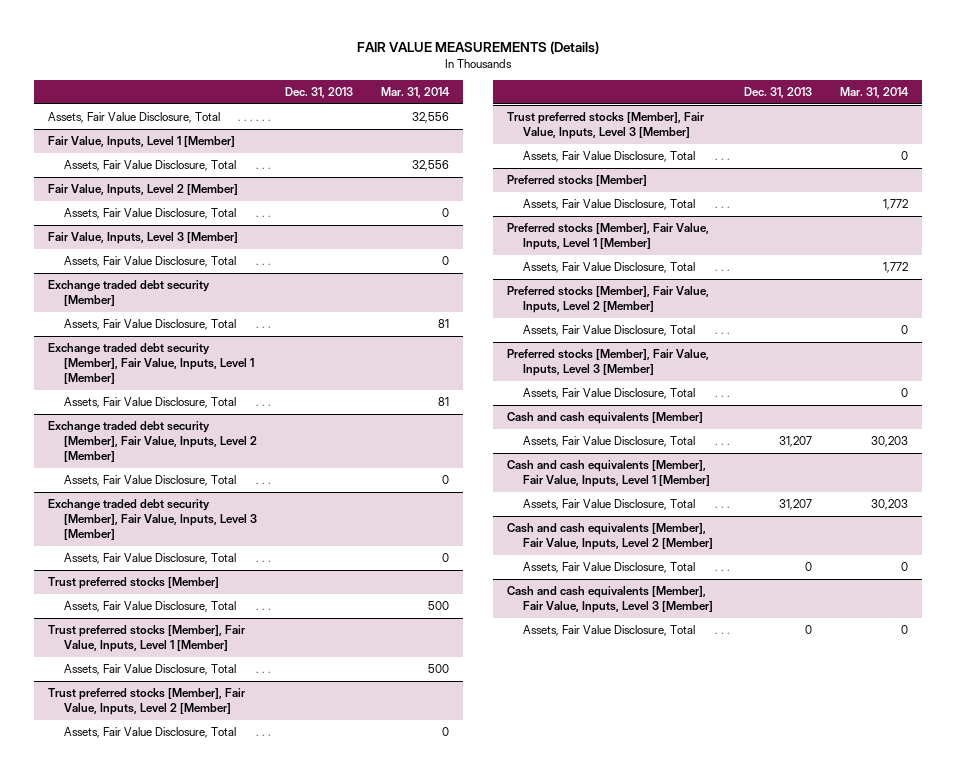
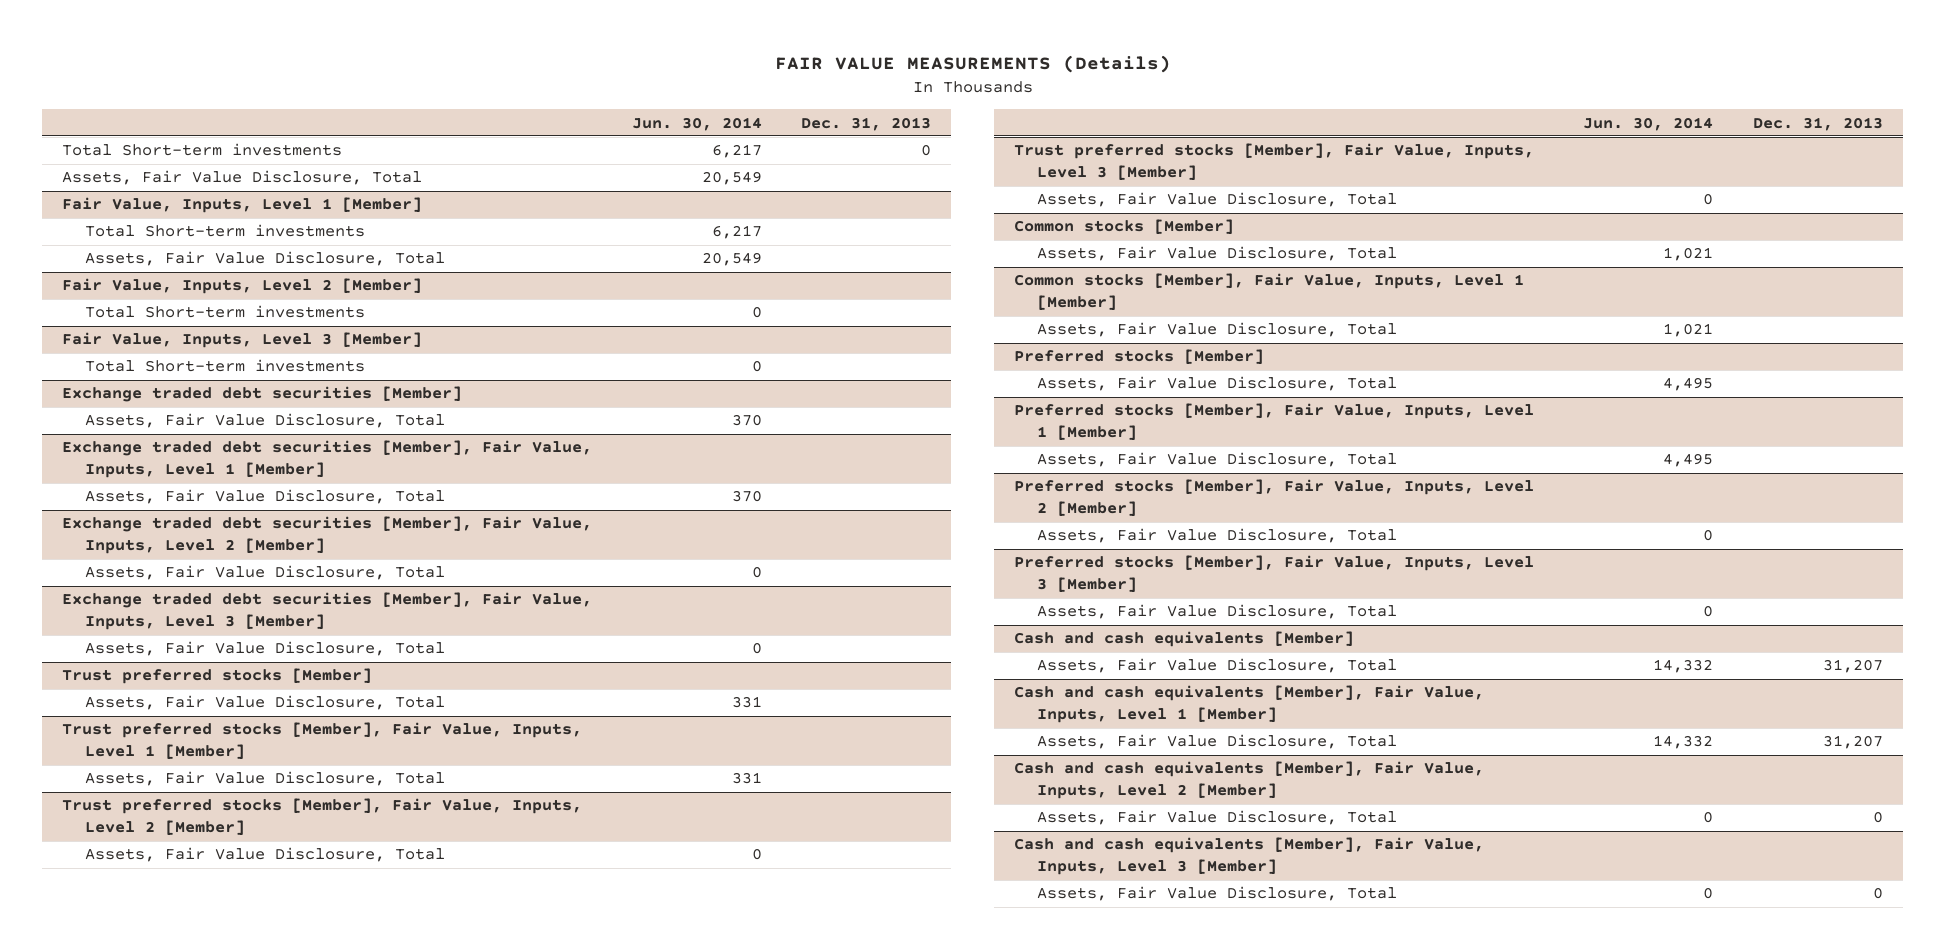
[381,86,451,98] Mar. 31, 2014 -> none
none -> [631,116,762,131] Jun. 30, 2014
none -> [62,143,343,157] Total Short-term investments
none -> [84,224,365,238] Total Short-term investments
[64,208,237,220] Assets, Fair Value Disclosure, Total -> none
none -> [84,305,365,319] Total Short-term investments
[64,256,237,268] Assets, Fair Value Disclosure, Total -> none
none -> [84,359,365,373] Total Short-term investments
[47,280,210,307] Exchange traded debt security [Member] -> [62,386,463,403] Exchange traded debt securities [Member]
[47,343,255,385] Exchange traded debt security [Member], Fair Value, Inputs, Level 1 [Member] -> [62,440,593,479] Exchange traded debt securities [Member], Fair Value, Inputs, Level 1 [Member]
[47,421,258,463] Exchange traded debt security [Member], Fair Value, Inputs, Level 2 [Member] -> [62,516,593,555] Exchange traded debt securities [Member], Fair Value, Inputs, Level 2 [Member]
[47,499,258,541] Exchange traded debt security [Member], Fair Value, Inputs, Level 3 [Member] -> [62,592,593,631] Exchange traded debt securities [Member], Fair Value, Inputs, Level 3 [Member]
none -> [1013,219,1234,235] Common stocks [Member]
none -> [1036,246,1397,262] Assets, Fair Value Disclosure, Total
none -> [1013,273,1524,311] Common stocks [Member], Fair Value, Inputs, Level 1 [Member]
none -> [1036,322,1397,338] Assets, Fair Value Disclosure, Total

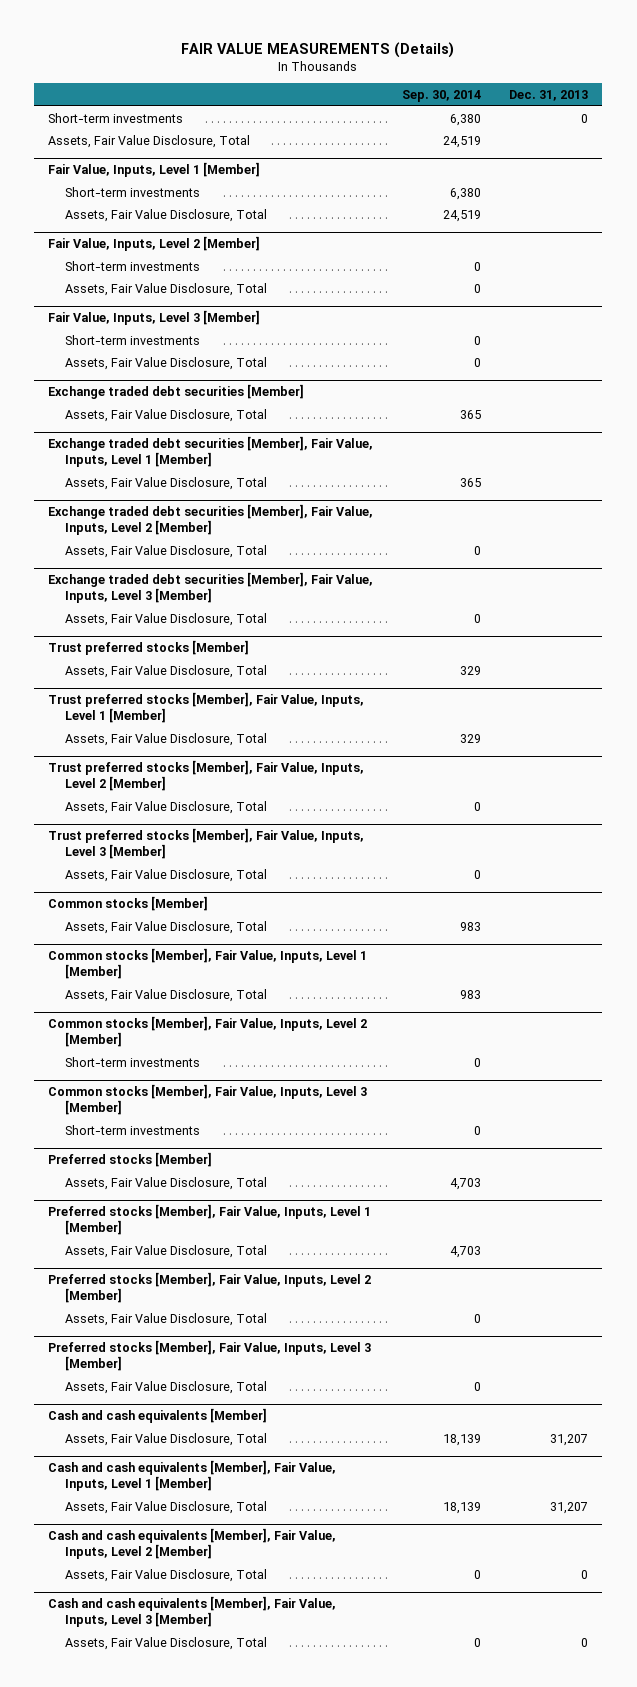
[631,116,762,131] Jun. 30, 2014 -> none
none -> [401,89,481,102] Sep. 30, 2014
[62,143,343,157] Total Short-term investments -> [48,112,184,123] Short-term investments
[84,224,365,238] Total Short-term investments -> [65,186,201,197] Short-term investments
[84,305,365,319] Total Short-term investments -> [65,260,201,271] Short-term investments
none -> [65,282,268,296] Assets, Fair Value Disclosure, Total
[84,359,365,373] Total Short-term investments -> [65,334,201,345] Short-term investments
none -> [65,356,268,370] Assets, Fair Value Disclosure, Total
none -> [48,1016,368,1047] Common stocks [Member], Fair Value, Inputs, Level 2 [Member]
none -> [65,1056,201,1067] Short-term investments
none -> [48,1084,368,1115] Common stocks [Member], Fair Value, Inputs, Level 3 [Member]
none -> [65,1124,201,1135] Short-term investments

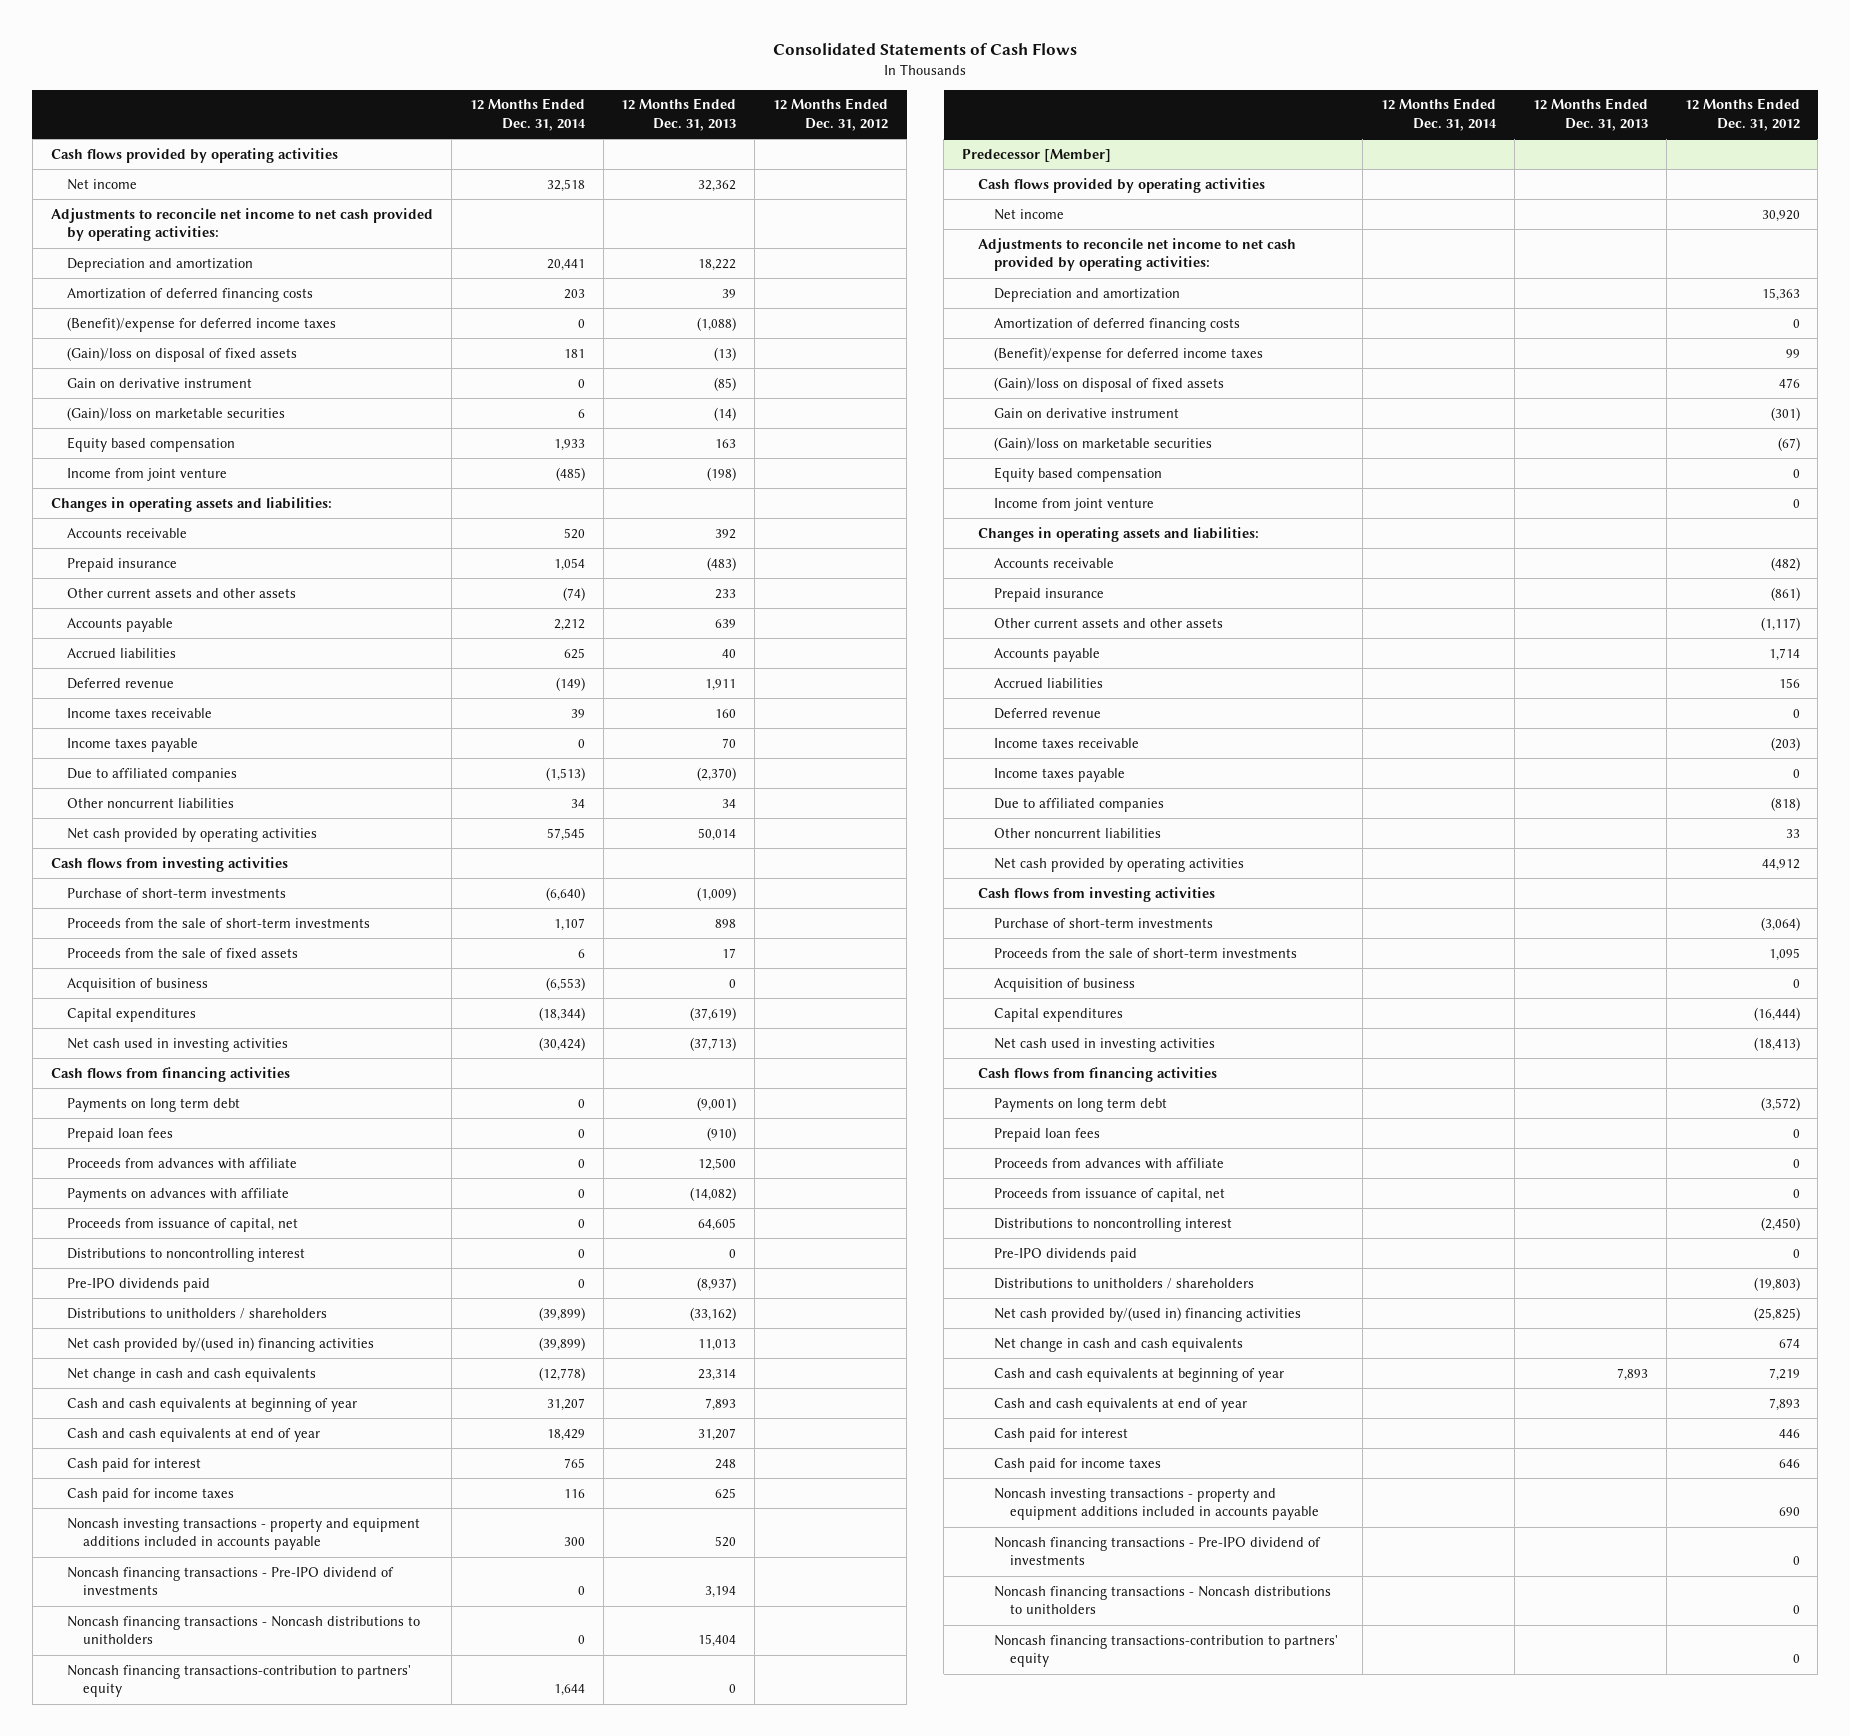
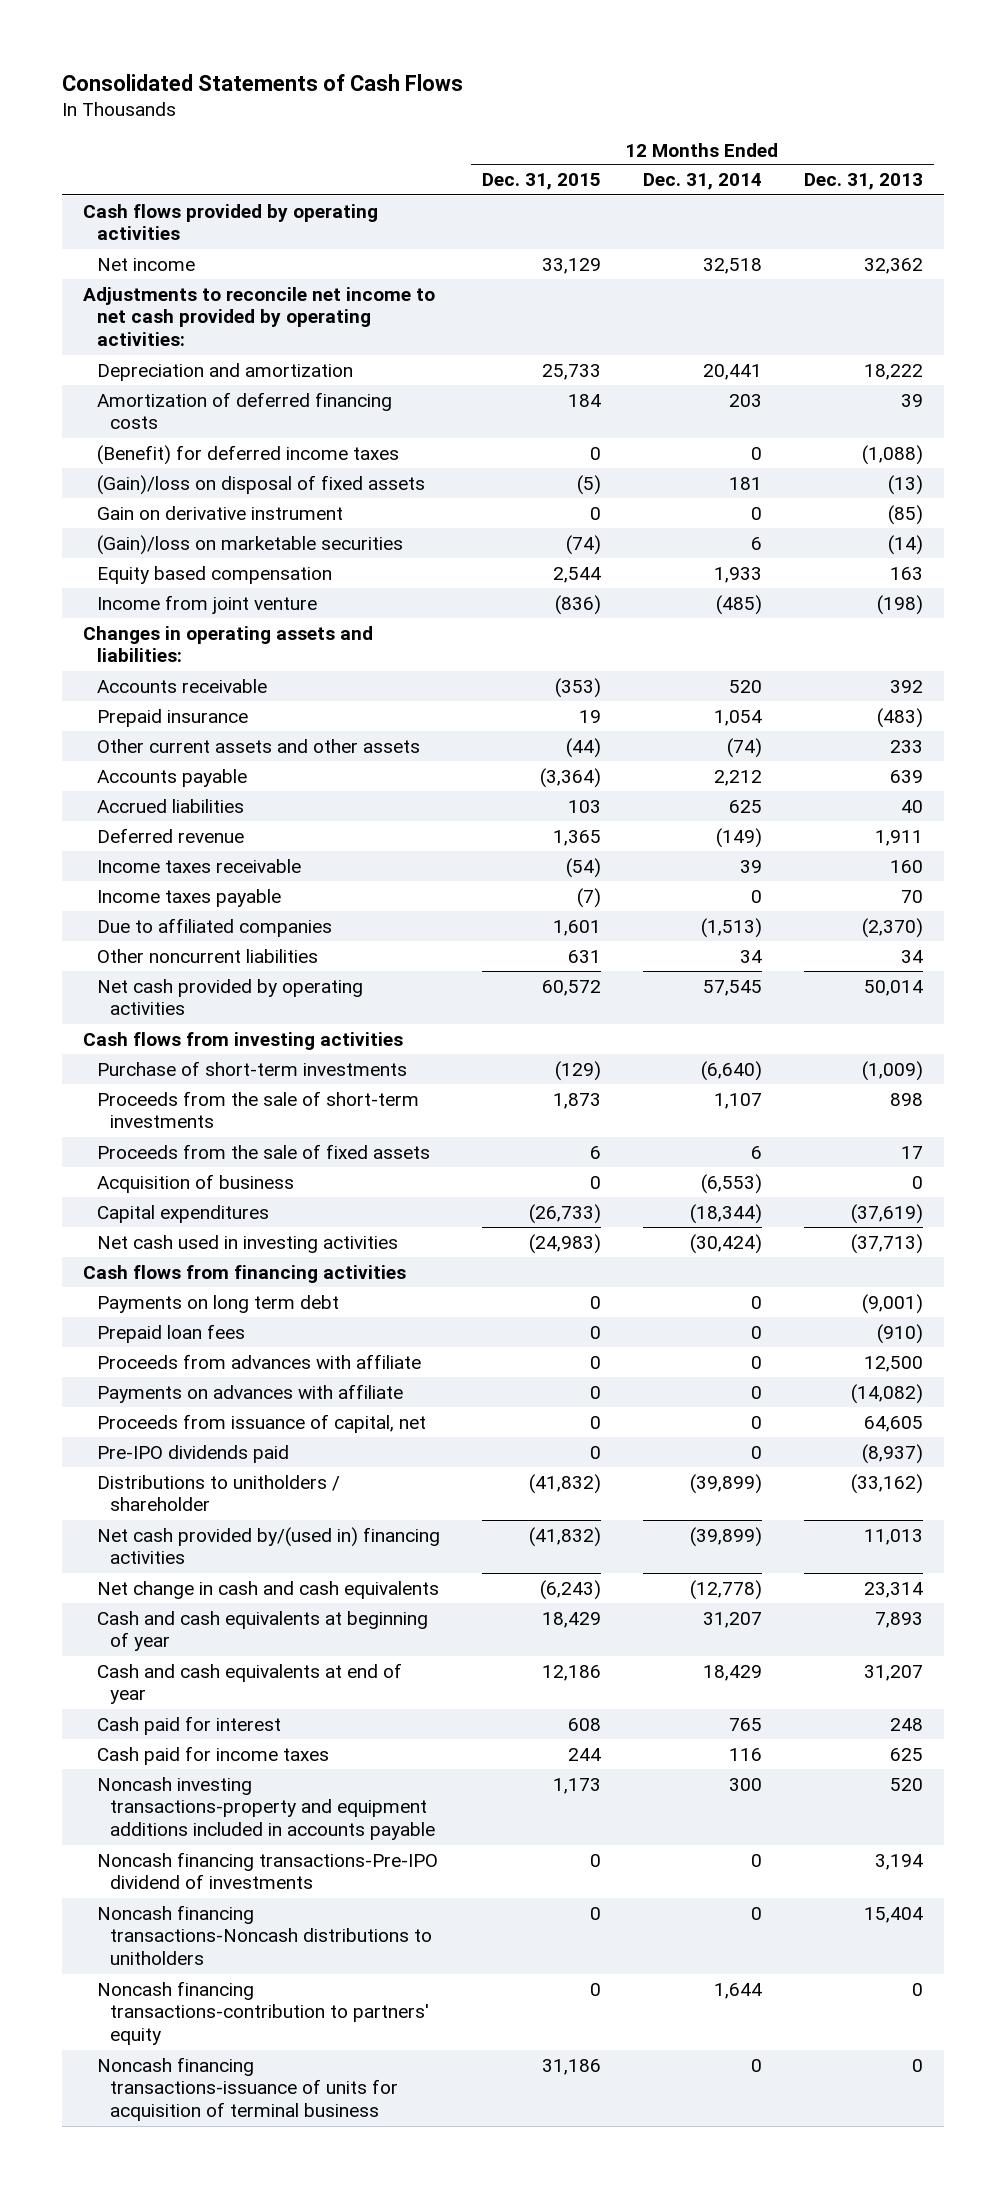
[773,98,889,132] 12 Months Ended Dec. 31, 2012 -> none
none -> [481,173,601,191] Dec. 31, 2015
[66,316,336,332] (Benefit)/expense for deferred income taxes -> [96,444,399,465] (Benefit) for deferred income taxes
[66,1247,305,1262] Distributions to noncontrolling interest -> none
[66,1307,327,1319] Distributions to unitholders / shareholders -> [96,1474,340,1512] Distributions to unitholders / shareholder
[66,1517,420,1551] Noncash investing transactions - property and equipment additions included in accounts payable -> [96,1776,436,1841] Noncash investing transactions-property and equipment additions included in accounts payable
[66,1566,394,1596] Noncash financing transactions - Pre-IPO dividend of investments -> [96,1851,438,1890] Noncash financing transactions-Pre-IPO dividend of investments
[66,1615,420,1645] Noncash financing transactions - Noncash distributions to unitholders -> [96,1904,433,1966] Noncash financing transactions-Noncash distributions to unitholders
[961,148,1111,162] Predecessor [Member] -> none
[977,177,1265,193] Cash flows provided by operating activities -> none
[993,208,1064,220] Net income -> none
[977,237,1296,272] Adjustments to reconcile net income to net cash provided by operating activities: -> none
[993,287,1180,302] Depreciation and amortization -> none
[993,317,1240,332] Amortization of deferred financing costs -> none
[993,346,1263,362] (Benefit)/expense for deferred income taxes -> none
[993,376,1224,392] (Gain)/loss on disposal of fixed assets -> none
[993,407,1179,418] Gain on derivative instrument -> none
[993,436,1212,451] (Gain)/loss on marketable securities -> none
[993,466,1162,482] Equity based compensation -> none
[993,497,1154,511] Income from joint venture -> none
[977,526,1259,542] Changes in operating assets and liabilities: -> none
[993,557,1114,568] Accounts receivable -> none
[993,587,1104,602] Prepaid insurance -> none
[993,617,1223,628] Other current assets and other assets -> none
[993,647,1100,662] Accounts payable -> none
[993,677,1103,688] Accrued liabilities -> none
[993,707,1101,719] Deferred revenue -> none
[993,737,1139,748] Income taxes receivable -> none
[993,767,1125,782] Income taxes payable -> none
[993,797,1164,812] Due to affiliated companies -> none
[993,827,1161,838] Other noncurrent liabilities -> none
[993,857,1244,872] Net cash provided by operating activities -> none
[977,886,1215,902] Cash flows from investing activities -> none
[993,917,1213,928] Purchase of short-term investments -> none
[993,947,1297,958] Proceeds from the sale of short-term investments -> none
[993,977,1135,992] Acquisition of business -> none
[993,1007,1123,1022] Capital expenditures -> none
[993,1037,1215,1052] Net cash used in investing activities -> none
[977,1066,1217,1082] Cash flows from financing activities -> none
[993,1097,1167,1112] Payments on long term debt -> none
[993,1127,1100,1142] Prepaid loan fees -> none
[993,1157,1224,1169] Proceeds from advances with affiliate -> none
[993,1187,1225,1202] Proceeds from issuance of capital, net -> none
[993,1217,1232,1232] Distributions to noncontrolling interest -> none
[993,1247,1137,1262] Pre-IPO dividends paid -> none
[993,1277,1254,1289] Distributions to unitholders / shareholders -> none
[993,1306,1301,1322] Net cash provided by/(used in) financing activities -> none
[993,1337,1243,1352] Net change in cash and cash equivalents -> none
[993,1367,1284,1382] Cash and cash equivalents at beginning of year -> none
[993,1397,1247,1412] Cash and cash equivalents at end of year -> none
[993,1427,1128,1442] Cash paid for interest -> none
[993,1457,1161,1472] Cash paid for income taxes -> none
[993,1487,1319,1521] Noncash investing transactions - property and equipment additions included in accounts payable -> none
[993,1536,1321,1566] Noncash financing transactions - Pre-IPO dividend of investments -> none
[993,1585,1331,1615] Noncash financing transactions - Noncash distributions to unitholders -> none
[993,1634,1338,1668] Noncash financing transactions-contribution to partners' equity -> none
none -> [96,2056,399,2122] Noncash financing transactions-issuance of units for acquisition of terminal business

